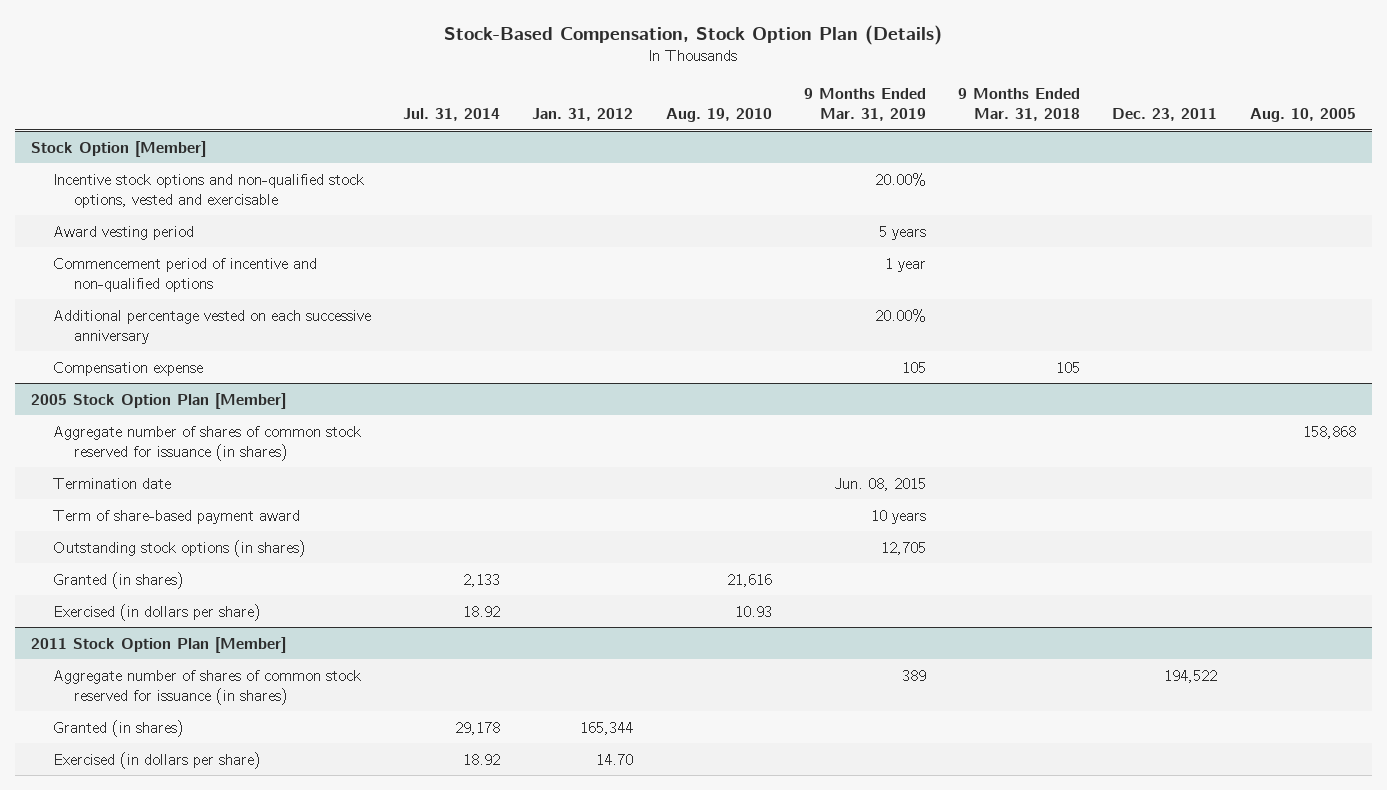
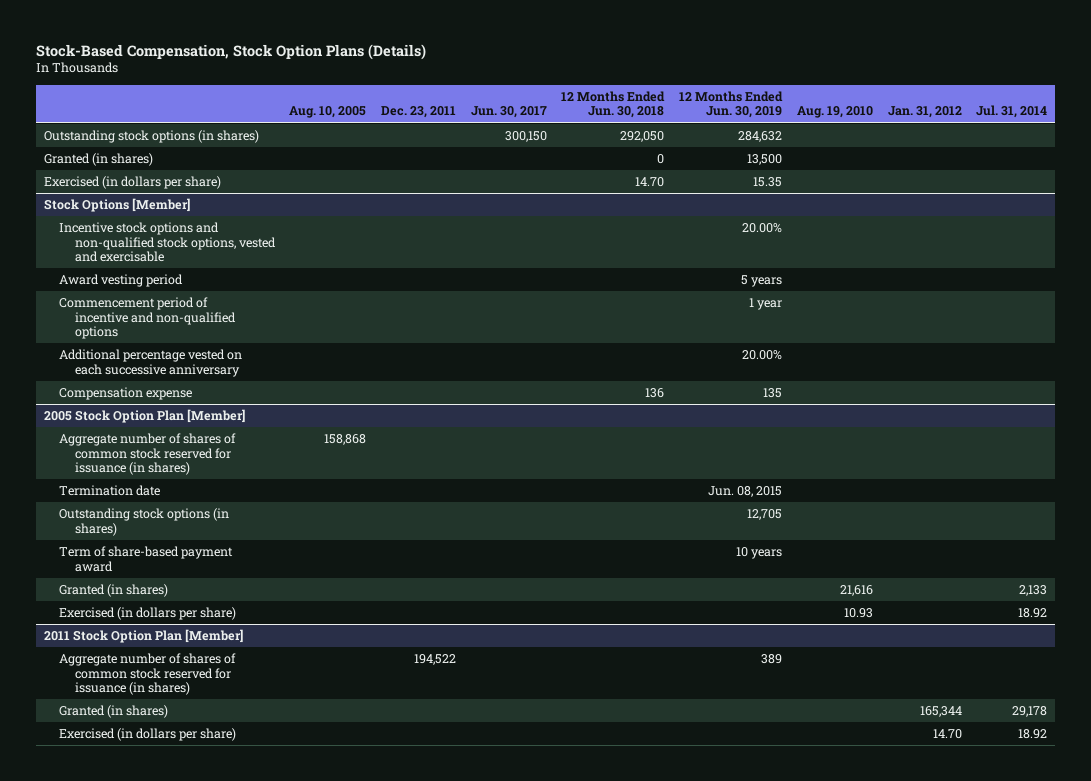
[444,24,943,45] Stock-Based Compensation, Stock Option Plan (Details) -> [36,43,427,60] Stock-Based Compensation, Stock Option Plans (Details)
[803,87,926,122] 9 Months Ended Mar. 31, 2019 -> none
[958,87,1081,122] 9 Months Ended Mar. 31, 2018 -> none
none -> [470,106,547,119] Jun. 30, 2017
none -> [561,91,666,119] 12 Months Ended Jun. 30, 2018
none -> [679,91,784,119] 12 Months Ended Jun. 30, 2019
none -> [43,130,259,144] Outstanding stock options (in shares)
none -> [43,153,153,167] Granted (in shares)
none -> [43,176,221,190] Exercised (in dollars per share)
[31,140,207,157] Stock Option [Member] -> [43,198,190,213] Stock Options [Member]
[52,509,300,524] Term of share-based payment award -> [59,546,234,572] Term of share-based payment award

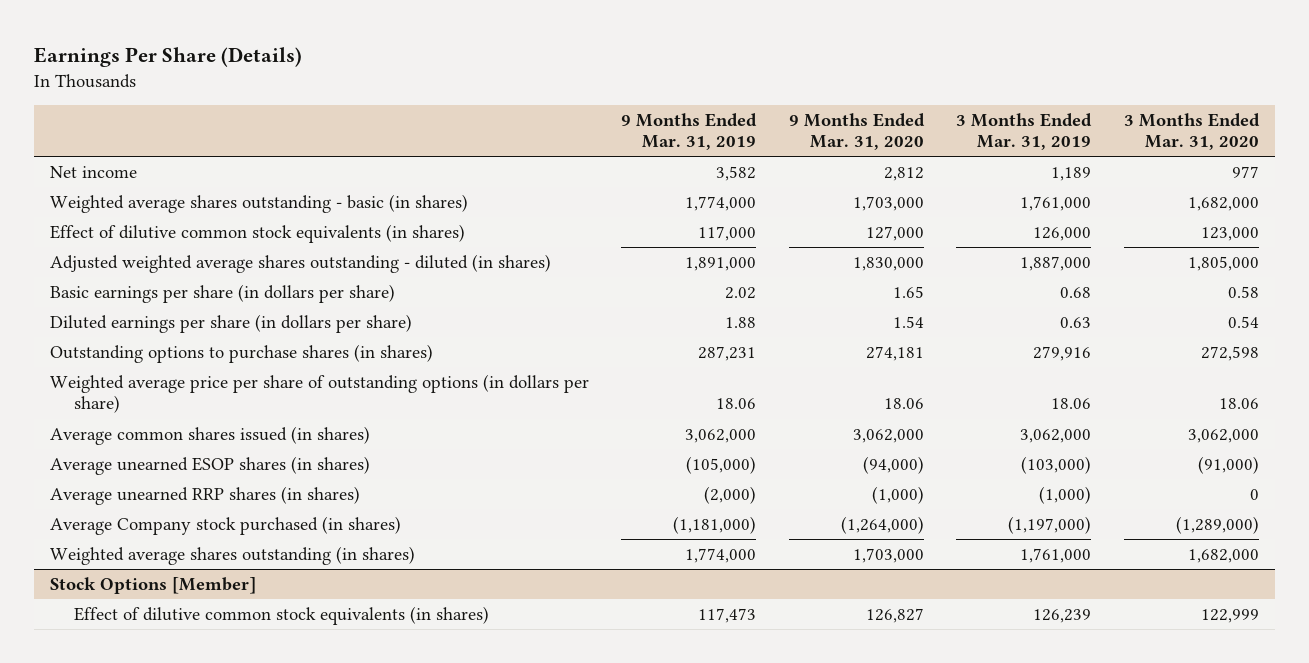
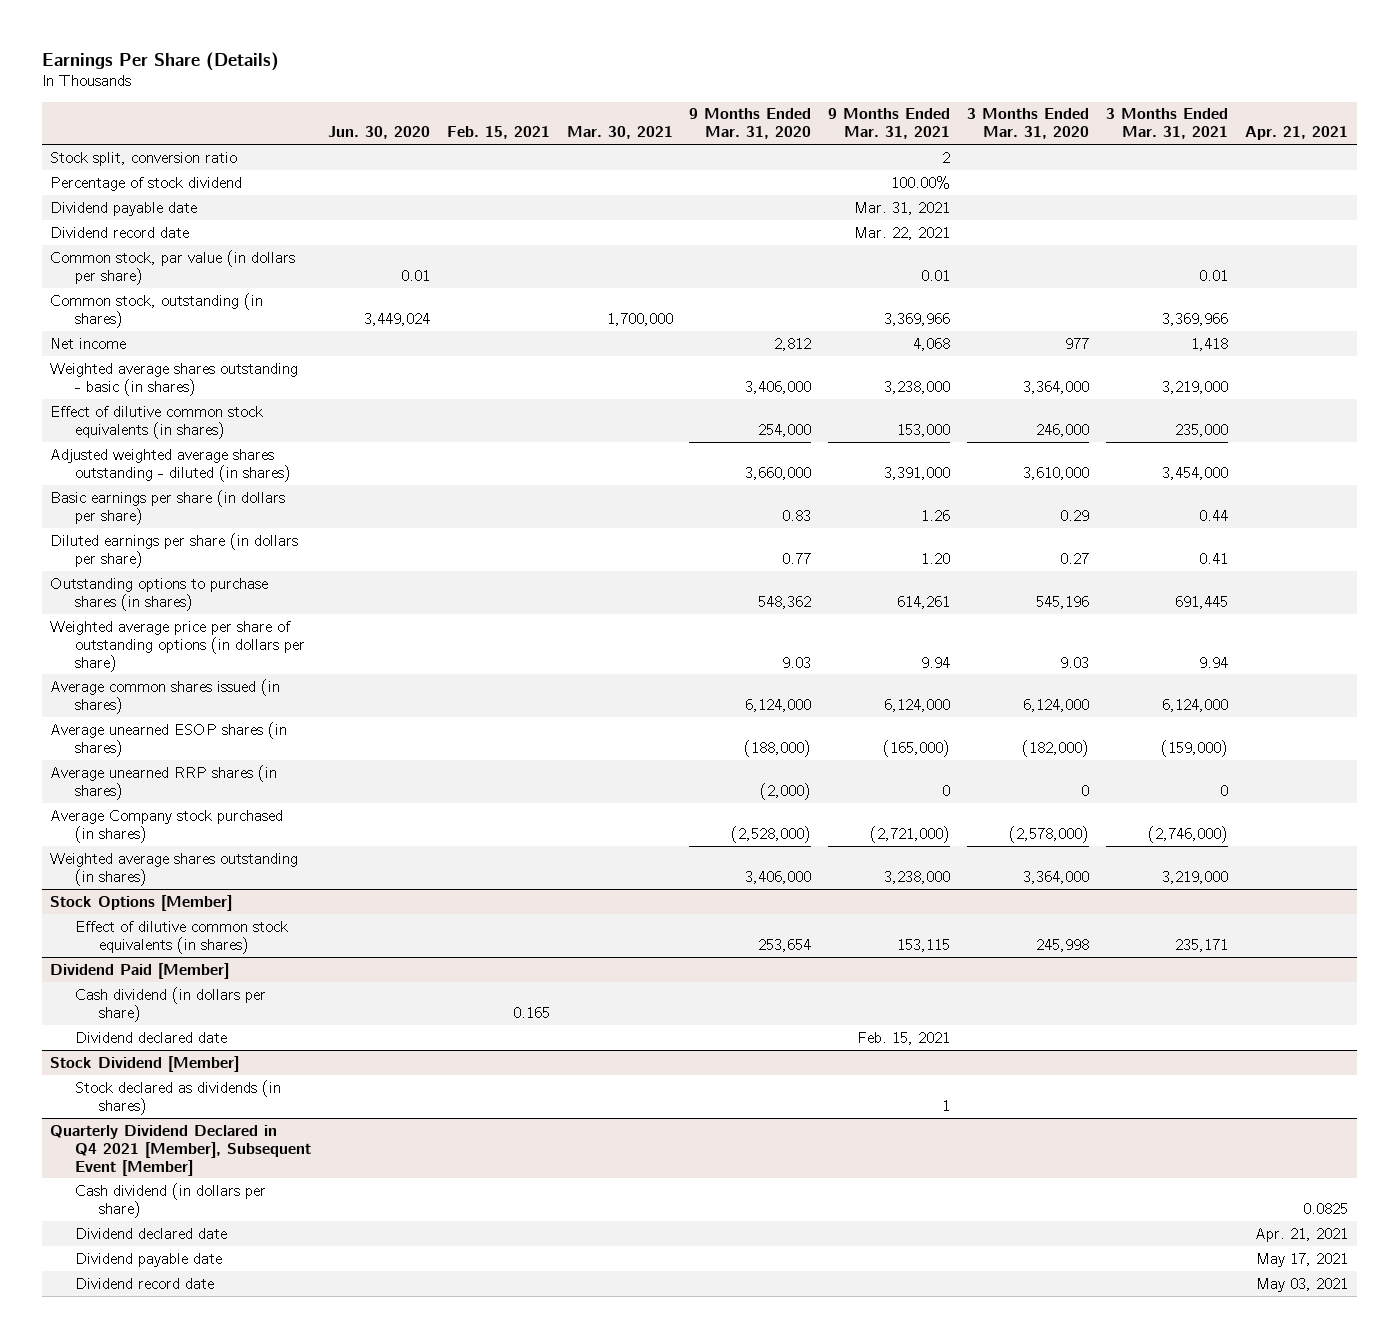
[621,112,758,151] 9 Months Ended Mar. 31, 2019 -> none
[956,112,1093,151] 3 Months Ended Mar. 31, 2019 -> none
none -> [327,126,430,140] Jun. 30, 2020
none -> [446,126,550,140] Feb. 15, 2021
none -> [566,126,673,140] Mar. 30, 2021
none -> [828,108,951,140] 9 Months Ended Mar. 31, 2021
none -> [1106,108,1229,140] 3 Months Ended Mar. 31, 2021
none -> [1245,126,1349,141] Apr. 21, 2021
none -> [50,151,238,166] Stock split, conversion ratio
none -> [50,176,243,191] Percentage of stock dividend
none -> [50,201,198,216] Dividend payable date
none -> [50,226,190,238] Dividend record date
none -> [50,249,296,285] Common stock, par value (in dollars per share)
none -> [50,292,264,328] Common stock, outstanding (in shares)
[852,196,924,212] 1,703,000 -> [745,380,812,394] 3,406,000
[1187,197,1259,212] 1,682,000 -> [1023,380,1090,394] 3,364,000
[865,226,924,242] 127,000 -> [758,423,812,437] 254,000
[1200,227,1259,242] 123,000 -> [1036,423,1090,437] 246,000
[852,257,924,272] 1,830,000 -> [745,466,812,480] 3,660,000
[1187,256,1259,272] 1,805,000 -> [1023,466,1090,480] 3,610,000
[892,286,924,299] 1.65 -> [782,509,812,521] 0.83
[1227,286,1259,299] 0.58 -> [1060,509,1090,521] 0.29
[892,316,924,329] 1.54 -> [782,552,812,564] 0.77
[1227,316,1259,329] 0.54 -> [1060,552,1090,564] 0.27
[865,346,924,362] 274,181 -> [758,595,812,609] 548,362
[1200,346,1259,362] 272,598 -> [1036,595,1090,609] 545,196
[883,398,924,410] 18.06 -> [782,656,812,668] 9.03
[1218,398,1259,410] 18.06 -> [1060,656,1090,668] 9.03
[852,429,924,444] 3,062,000 -> [745,698,812,712] 6,124,000
[1187,429,1259,444] 3,062,000 -> [1023,698,1090,712] 6,124,000
[862,456,924,475] (94,000) -> [744,739,812,757] (188,000)
[1197,456,1259,475] (91,000) -> [1022,739,1090,757] (182,000)
[871,486,924,505] (1,000) -> [760,782,812,800] (2,000)
[840,516,924,535] (1,264,000) -> [731,825,812,843] (2,528,000)
[1175,516,1259,535] (1,289,000) -> [1009,825,1090,843] (2,578,000)
[852,548,924,564] 1,703,000 -> [745,870,812,884] 3,406,000
[1187,549,1259,564] 1,682,000 -> [1023,870,1090,884] 3,364,000
[865,608,924,624] 126,827 -> [758,938,812,952] 253,654
[1200,609,1259,624] 122,999 -> [1036,938,1090,952] 245,998
none -> [50,962,230,979] Dividend Paid [Member]
none -> [74,986,266,1022] Cash dividend (in dollars per share)
none -> [74,1031,227,1043] Dividend declared date
none -> [50,1055,240,1072] Stock Dividend [Member]
none -> [74,1079,281,1115] Stock declared as dividends (in shares)
none -> [50,1124,311,1176] Quarterly Dividend Declared in Q4 2021 [Member], Subsequent Event [Member]
none -> [74,1182,266,1218] Cash dividend (in dollars per share)
none -> [74,1227,227,1239] Dividend declared date
none -> [74,1252,222,1267] Dividend payable date
none -> [74,1277,214,1289] Dividend record date

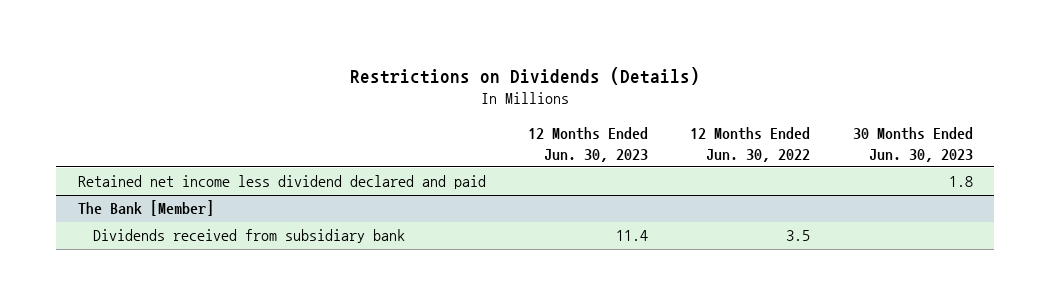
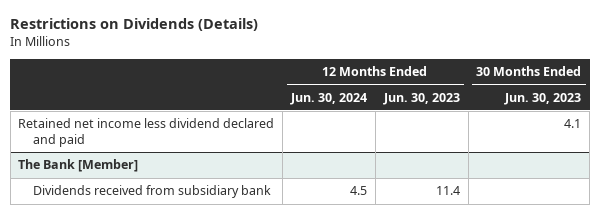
[690,127,811,162] 12 Months Ended Jun. 30, 2022 -> none
none -> [290,92,368,105] Jun. 30, 2024
[948,176,973,188] 1.8 -> [564,119,582,129] 4.1

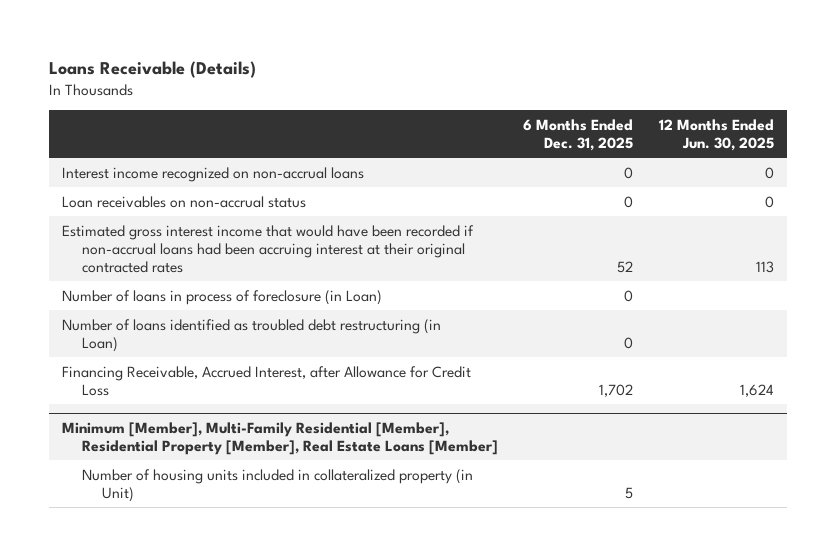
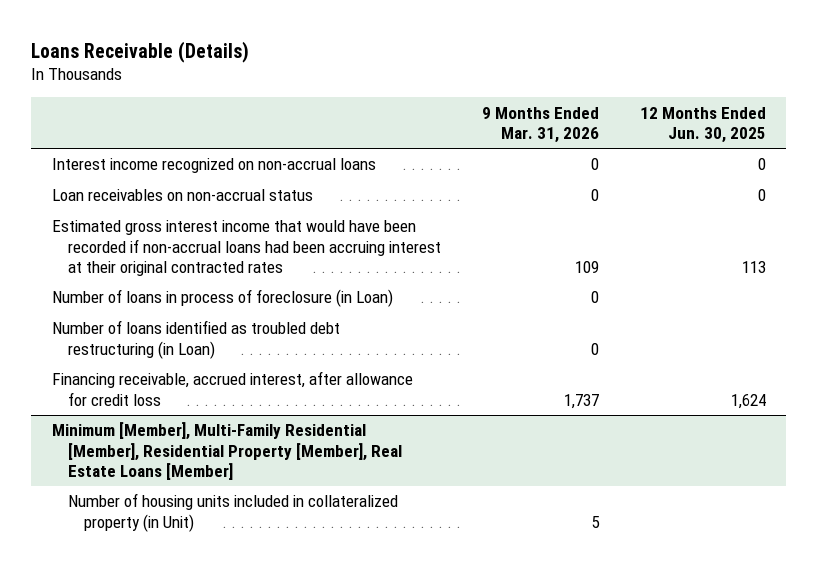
[523,118,634,151] 6 Months Ended Dec. 31, 2025 -> none
none -> [481,106,599,144] 9 Months Ended Mar. 31, 2026
[62,365,472,396] Financing Receivable, Accrued Interest, after Allowance for Credit Loss -> [51,371,413,406] Financing receivable, accrued interest, after allowance for credit loss

